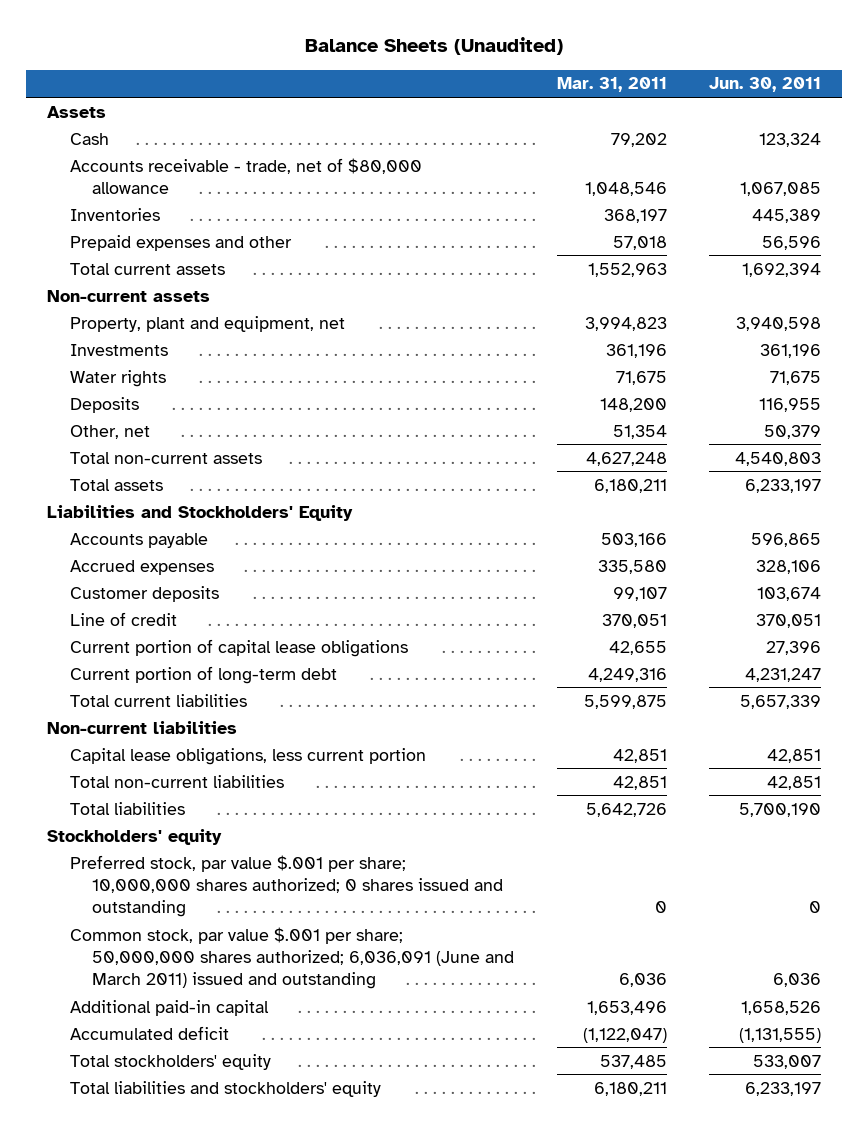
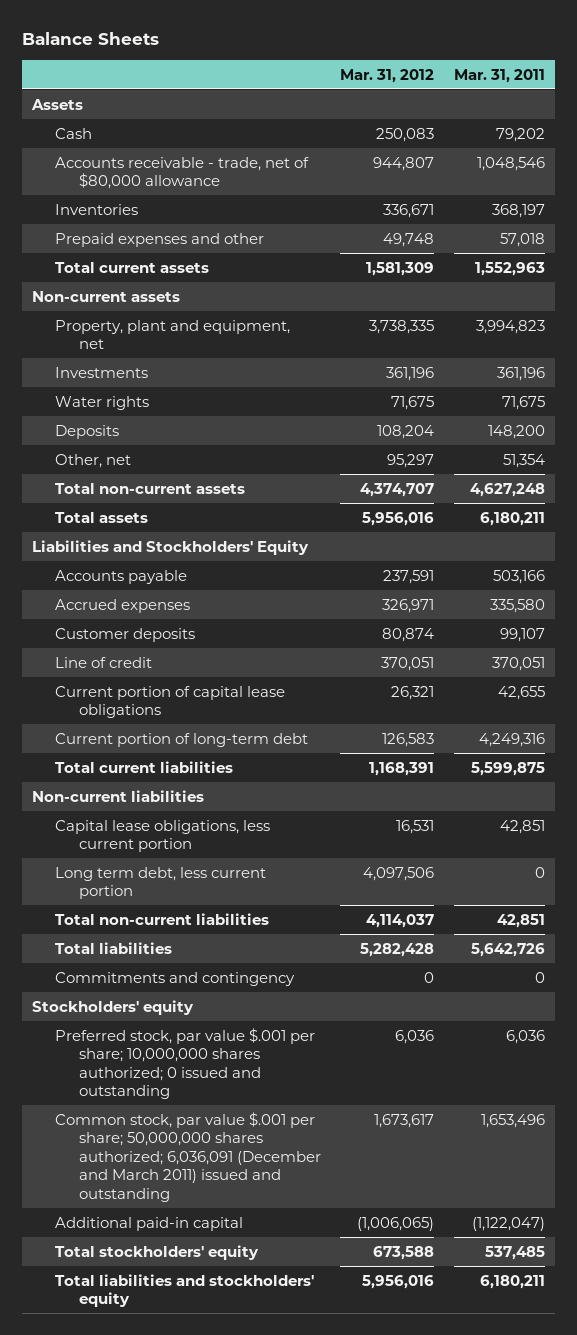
[304,37,563,56] Balance Sheets (Unaudited) -> [21,32,159,46] Balance Sheets
[708,77,821,93] Jun. 30, 2011 -> none
none -> [340,68,435,83] Mar. 31, 2012
none -> [55,866,267,900] Long term debt, less current portion
none -> [55,971,296,986] Commitments and contingency
[69,1025,229,1040] Accumulated deficit -> none
[69,854,504,917] Preferred stock, par value $.001 per share; 10,000,000 shares authorized; 0 shares issued and outstanding -> [55,1027,316,1100] Preferred stock, par value $.001 per share; 10,000,000 shares authorized; 0 issued and outstanding
[654,900,667,913] 0 -> [506,1029,546,1044] 6,036
[69,926,515,989] Common stock, par value $.001 per share; 50,000,000 shares authorized; 6,036,091 (June and March 2011) issued and outstanding -> [55,1111,321,1202] Common stock, par value $.001 per share; 50,000,000 shares authorized; 6,036,091 (December and March 2011) issued and outstanding
[618,972,667,987] 6,036 -> [481,1113,546,1128] 1,653,496
[586,1000,667,1015] 1,653,496 -> [472,1216,546,1231] (1,122,047)

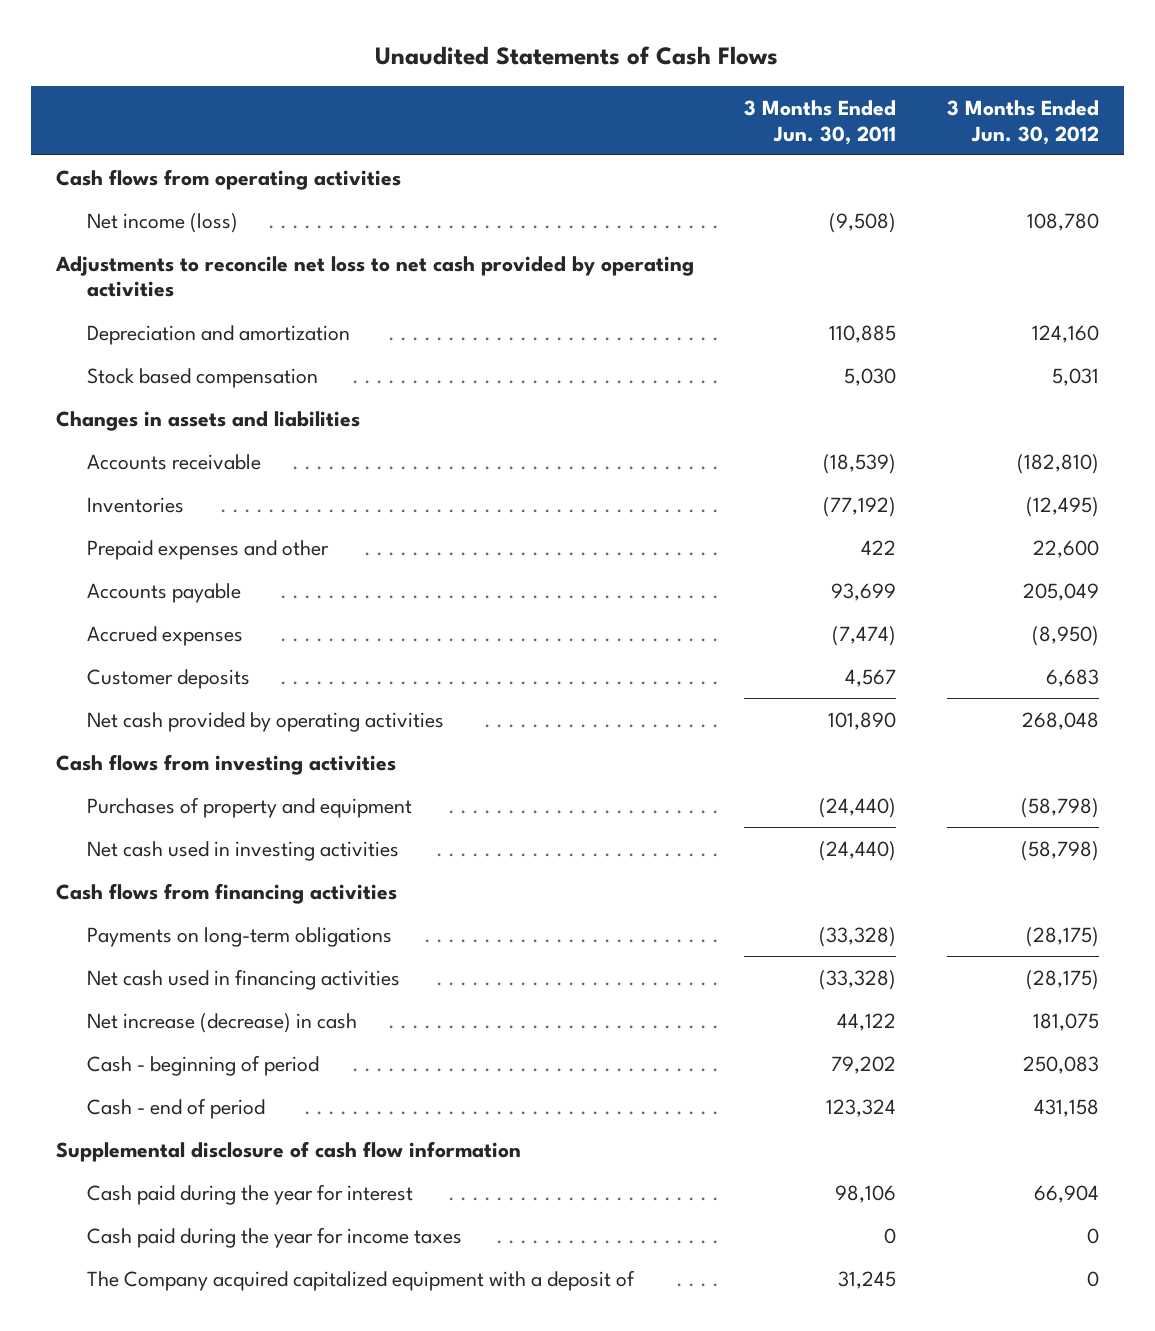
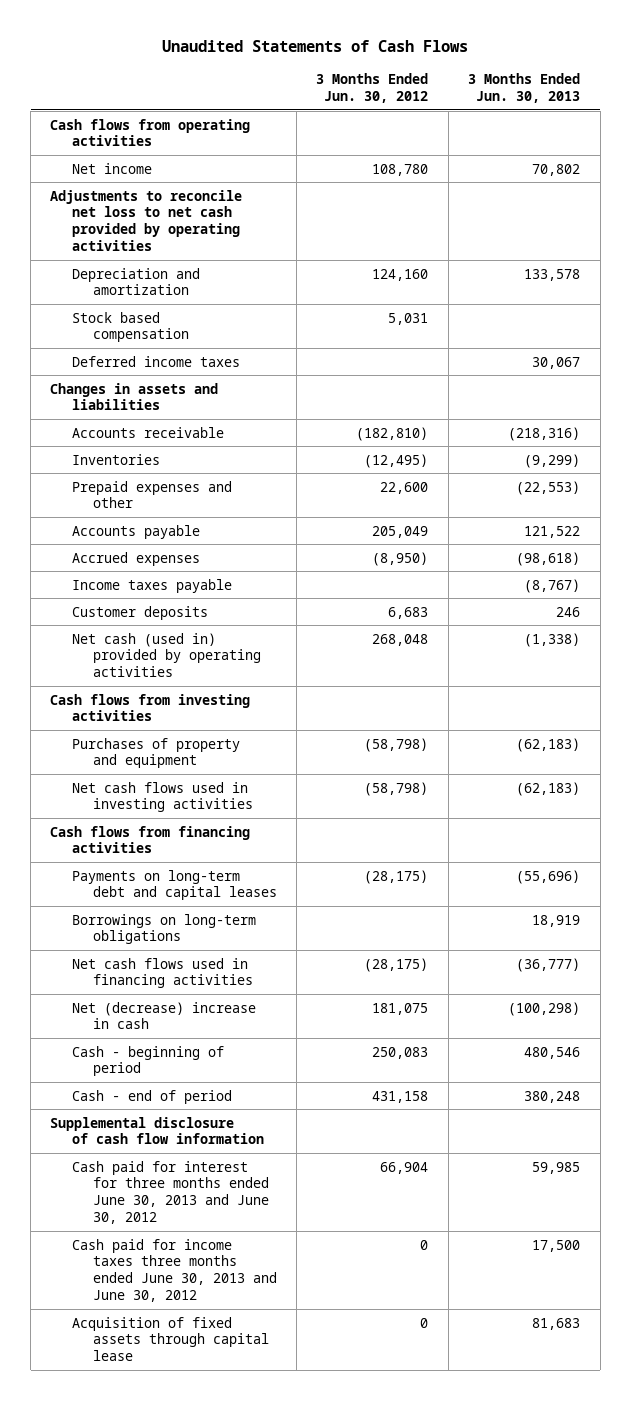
[744,99,897,145] 3 Months Ended Jun. 30, 2011 -> none
none -> [468,72,581,103] 3 Months Ended Jun. 30, 2013
[86,212,238,233] Net income (loss) -> [71,162,152,174] Net income
none -> [71,355,240,367] Deferred income taxes
none -> [71,578,232,593] Income taxes payable
[86,711,444,732] Net cash provided by operating activities -> [71,632,261,678] Net cash (used in) provided by operating activities
[86,840,399,861] Net cash used in investing activities -> [71,781,253,813] Net cash flows used in investing activities
[86,926,392,947] Payments on long-term obligations -> [71,869,277,901] Payments on long-term debt and capital leases
none -> [71,913,256,945] Borrowings on long-term obligations
[86,968,400,990] Net cash used in financing activities -> [71,957,253,989] Net cash flows used in financing activities
[86,1012,357,1033] Net increase (decrease) in cash -> [71,1001,256,1030] Net (decrease) increase in cash
[86,1269,635,1291] The Company acquired capitalized equipment with a deposit of -> none
[86,1183,413,1205] Cash paid during the year for interest -> [71,1160,269,1225] Cash paid for interest for three months ended June 30, 2013 and June 30, 2012
[86,1226,462,1248] Cash paid during the year for income taxes -> [71,1238,277,1303] Cash paid for income taxes three months ended June 30, 2013 and June 30, 2012
none -> [71,1316,269,1362] Acquisition of fixed assets through capital lease

